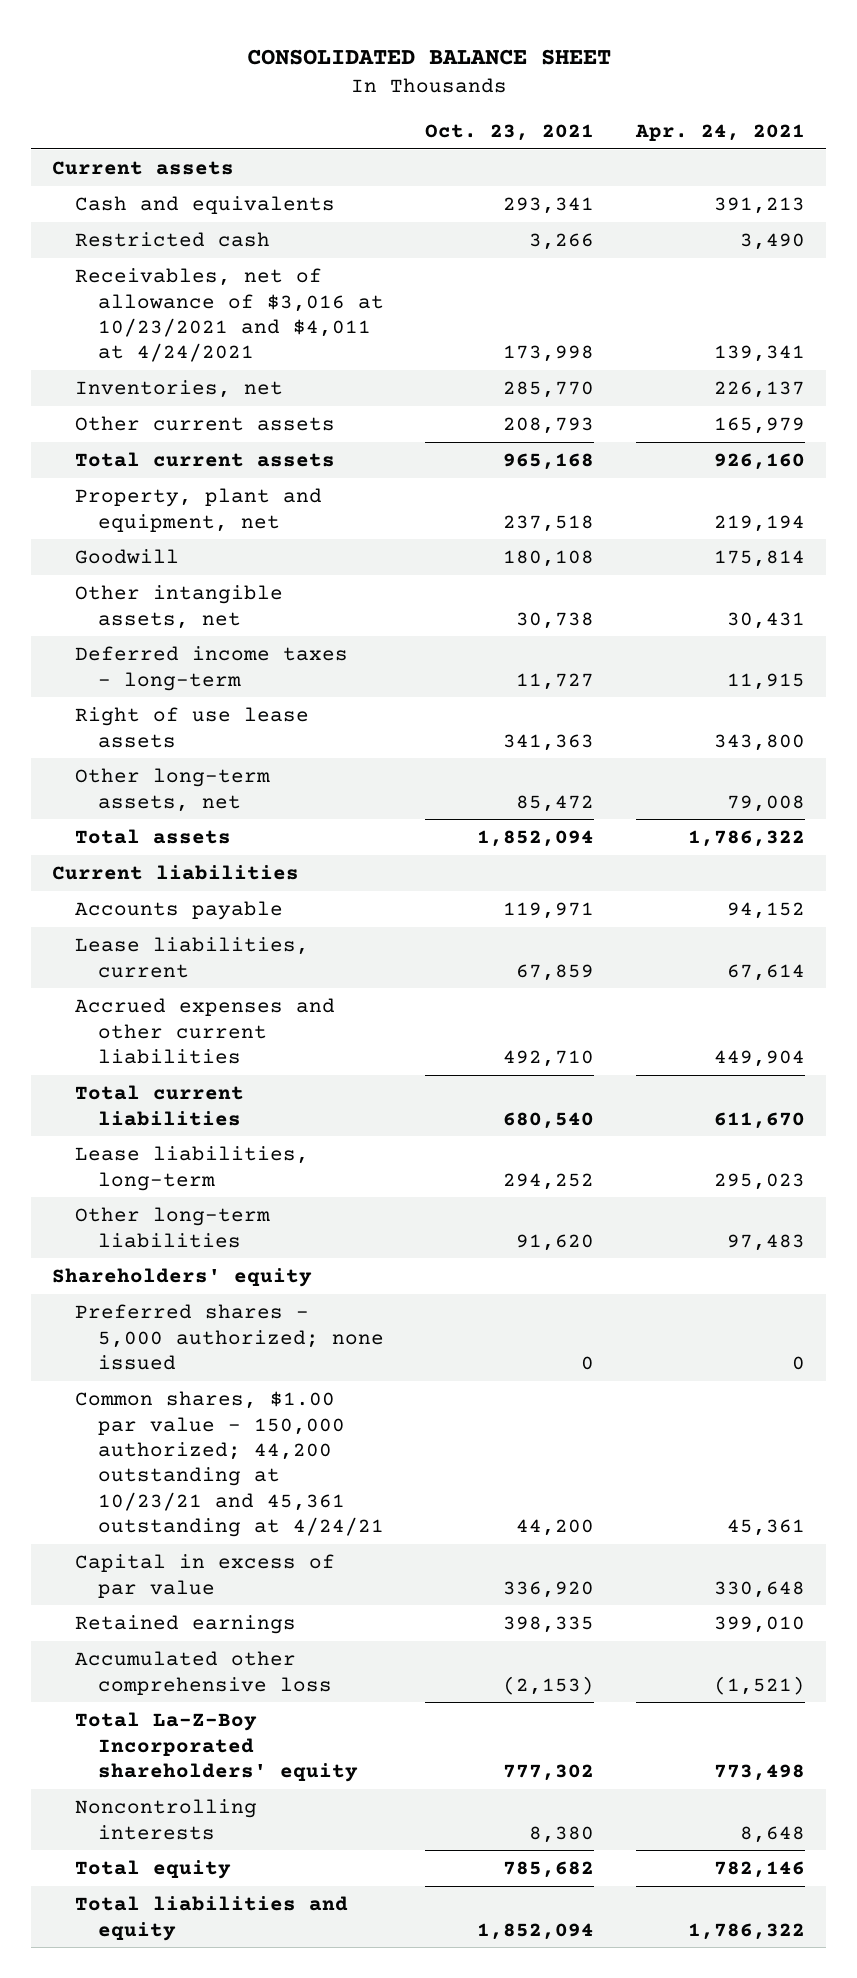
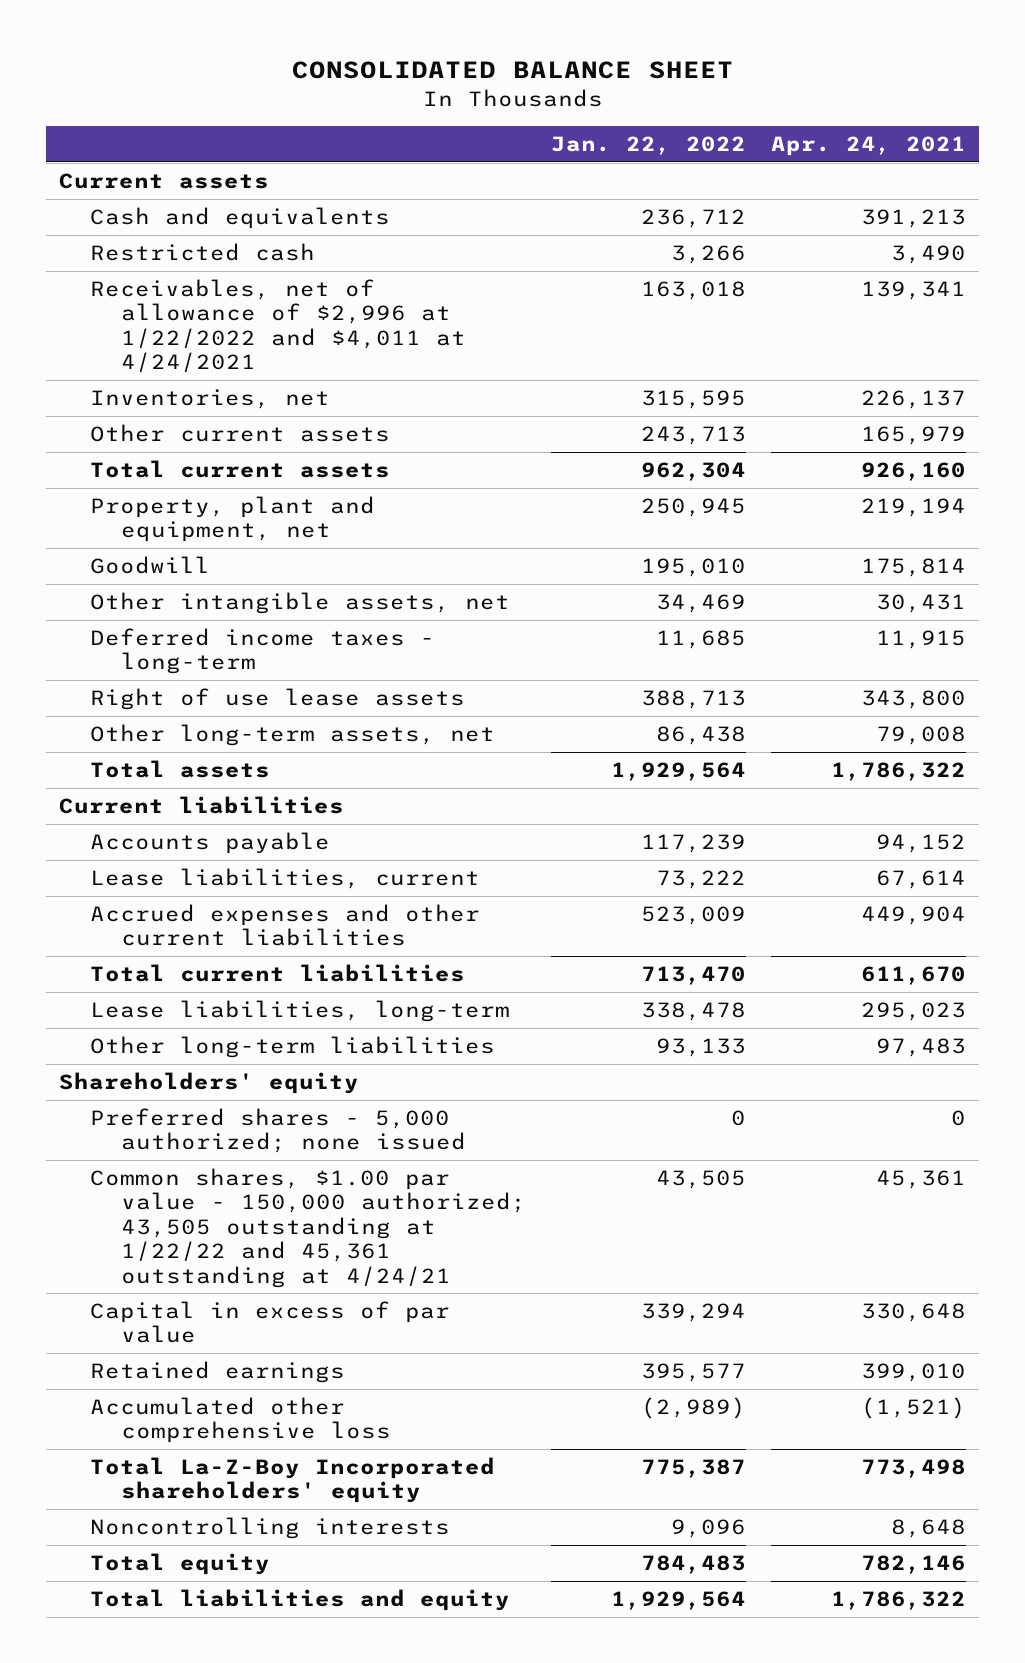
[425,123,595,141] Oct. 23, 2021 -> none
none -> [550,136,746,156] Jan. 22, 2022
[74,268,384,363] Receivables, net of allowance of $3,016 at 10/23/2021 and $4,011 at 4/24/2021 -> [89,278,466,373] Receivables, net of allowance of $2,996 at 1/22/2022 and $4,011 at 4/24/2021
[74,1391,384,1538] Common shares, $1.00 par value - 150,000 authorized; 44,200 outstanding at 10/23/21 and 45,361 outstanding at 4/24/21 -> [89,1167,526,1288] Common shares, $1.00 par value - 150,000 authorized; 43,505 outstanding at 1/22/22 and 45,361 outstanding at 4/24/21

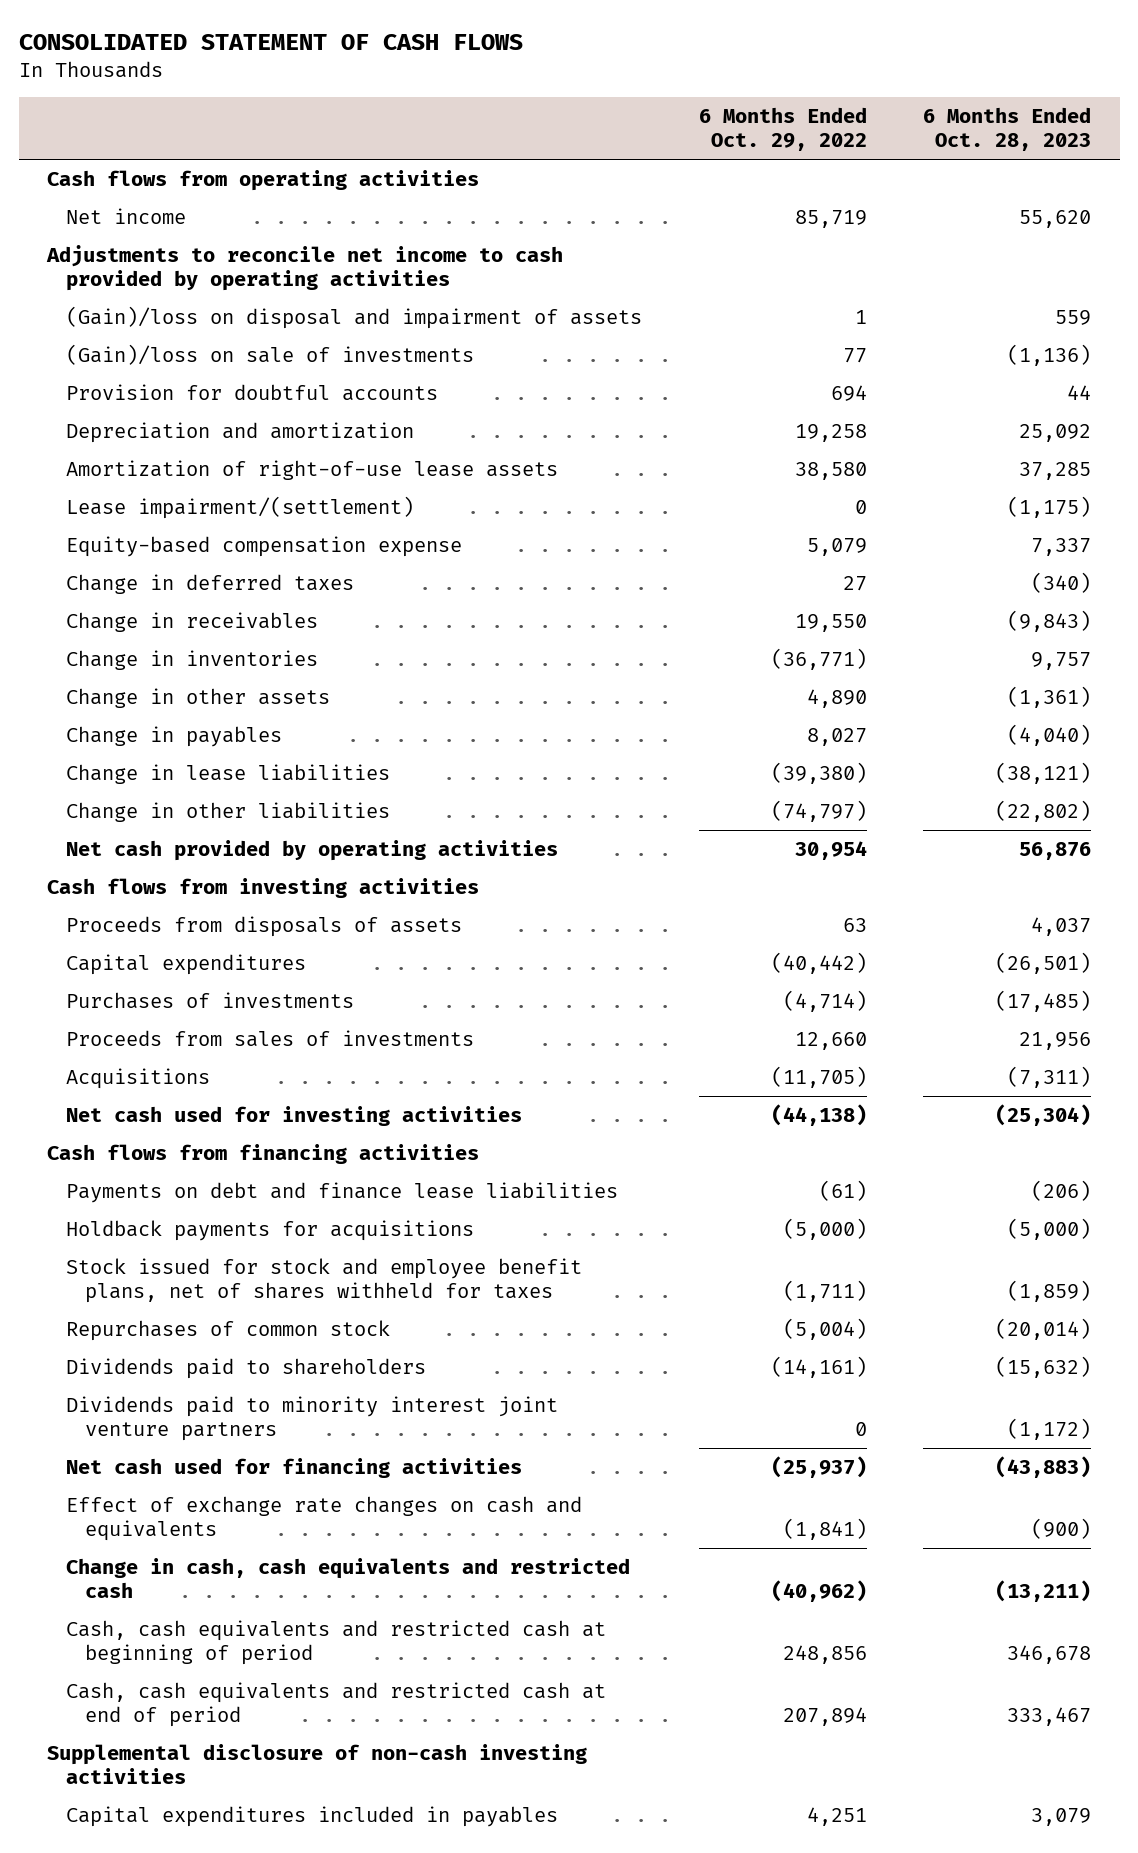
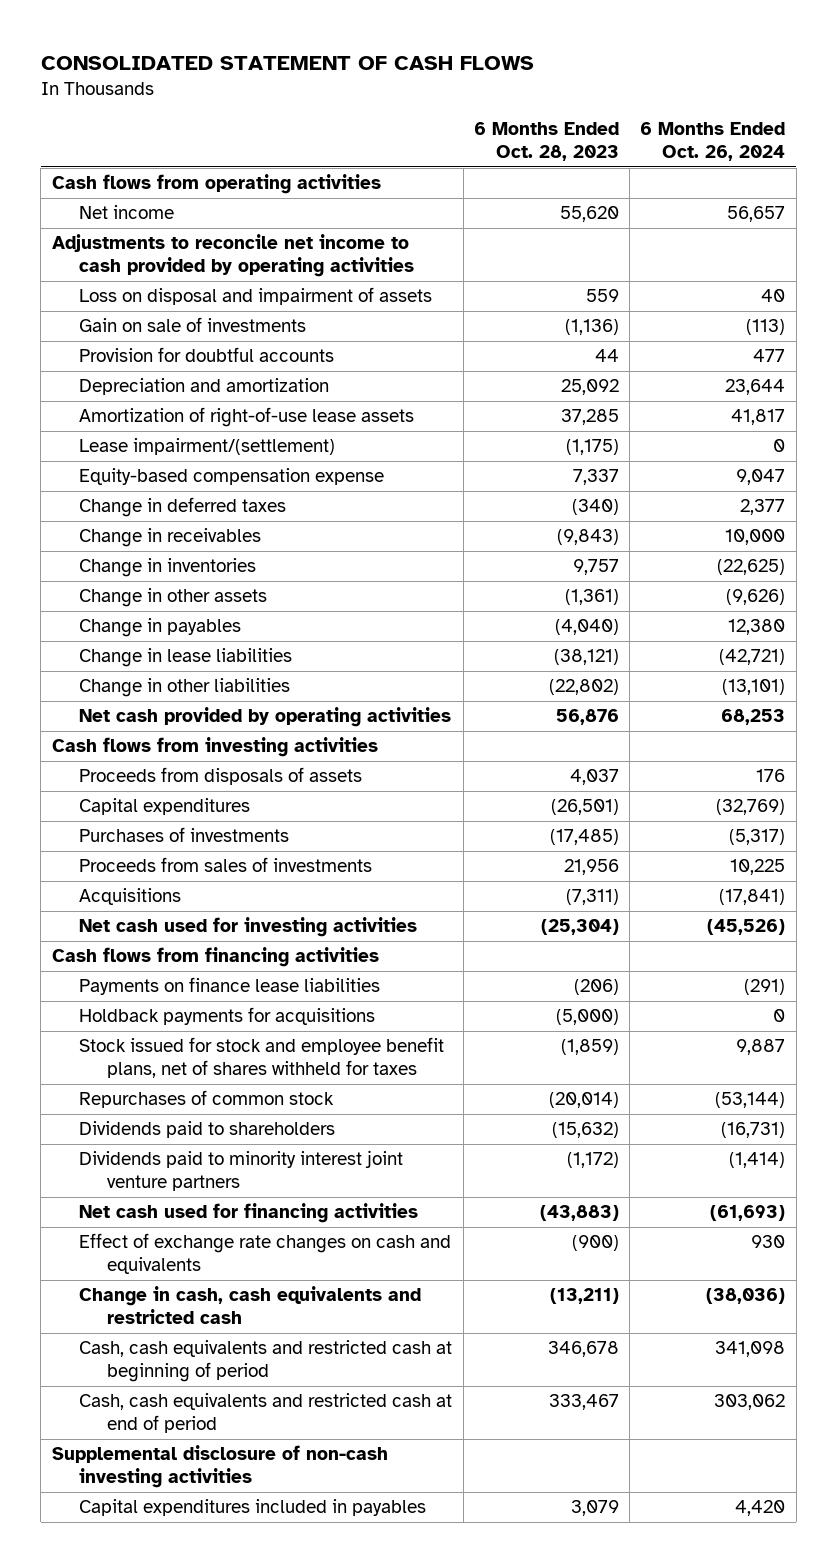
[698,107,867,152] 6 Months Ended Oct. 29, 2022 -> none
none -> [640,122,786,162] 6 Months Ended Oct. 26, 2024
[66,305,643,329] (Gain)/loss on disposal and impairment of assets -> [79,287,433,306] Loss on disposal and impairment of assets
[66,343,475,365] (Gain)/loss on sale of investments -> [79,317,307,333] Gain on sale of investments
[66,1181,619,1203] Payments on debt and finance lease liabilities -> [79,977,381,996] Payments on finance lease liabilities

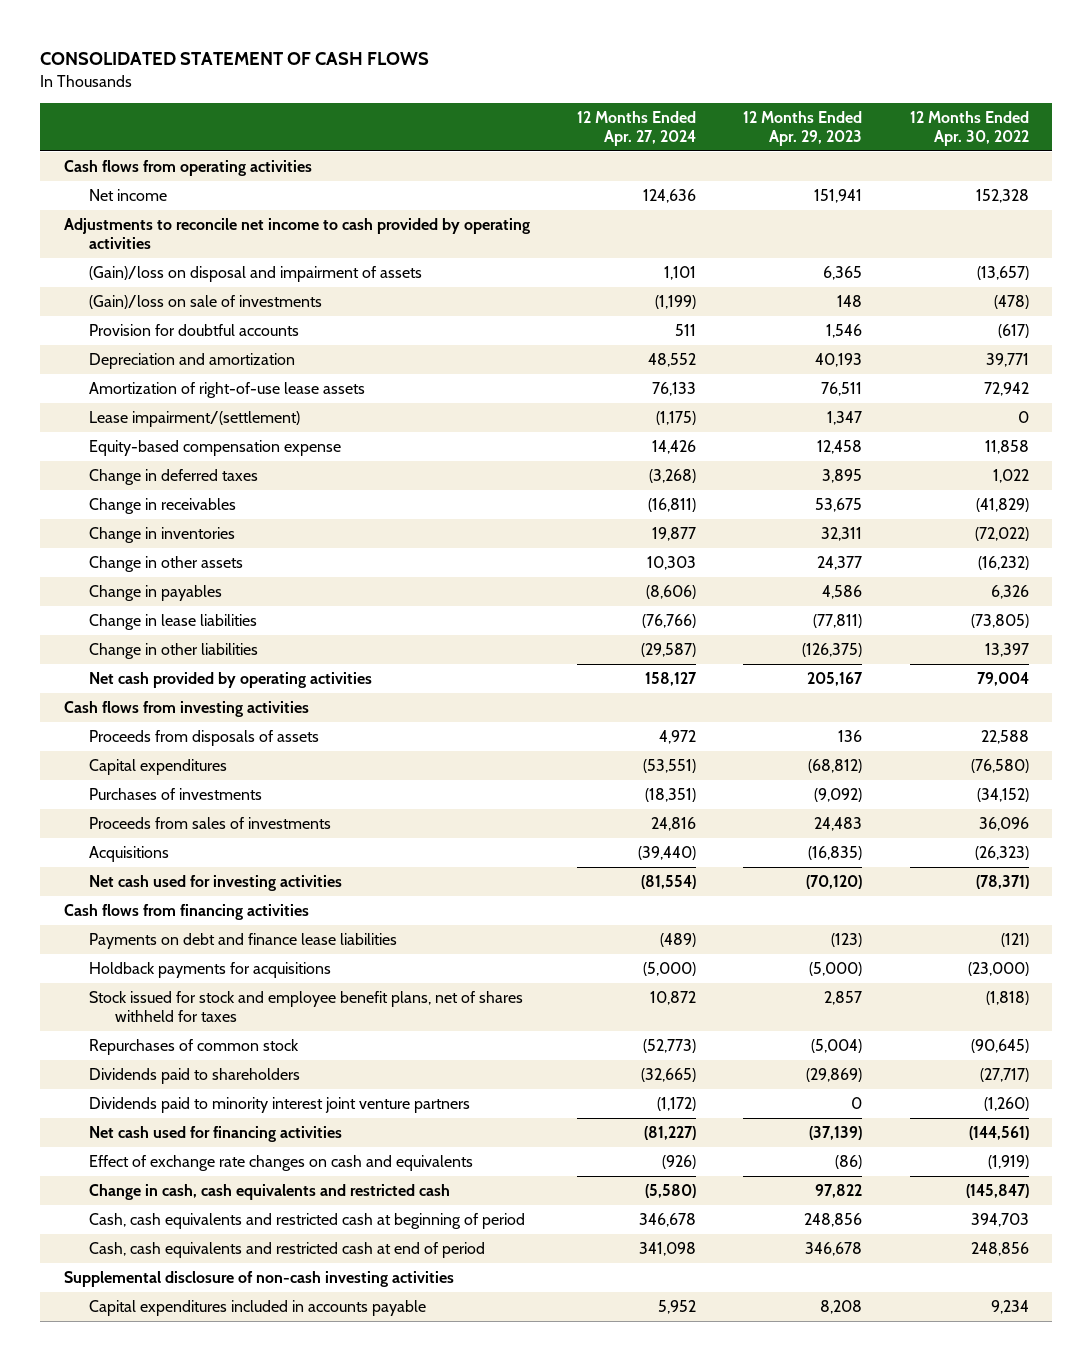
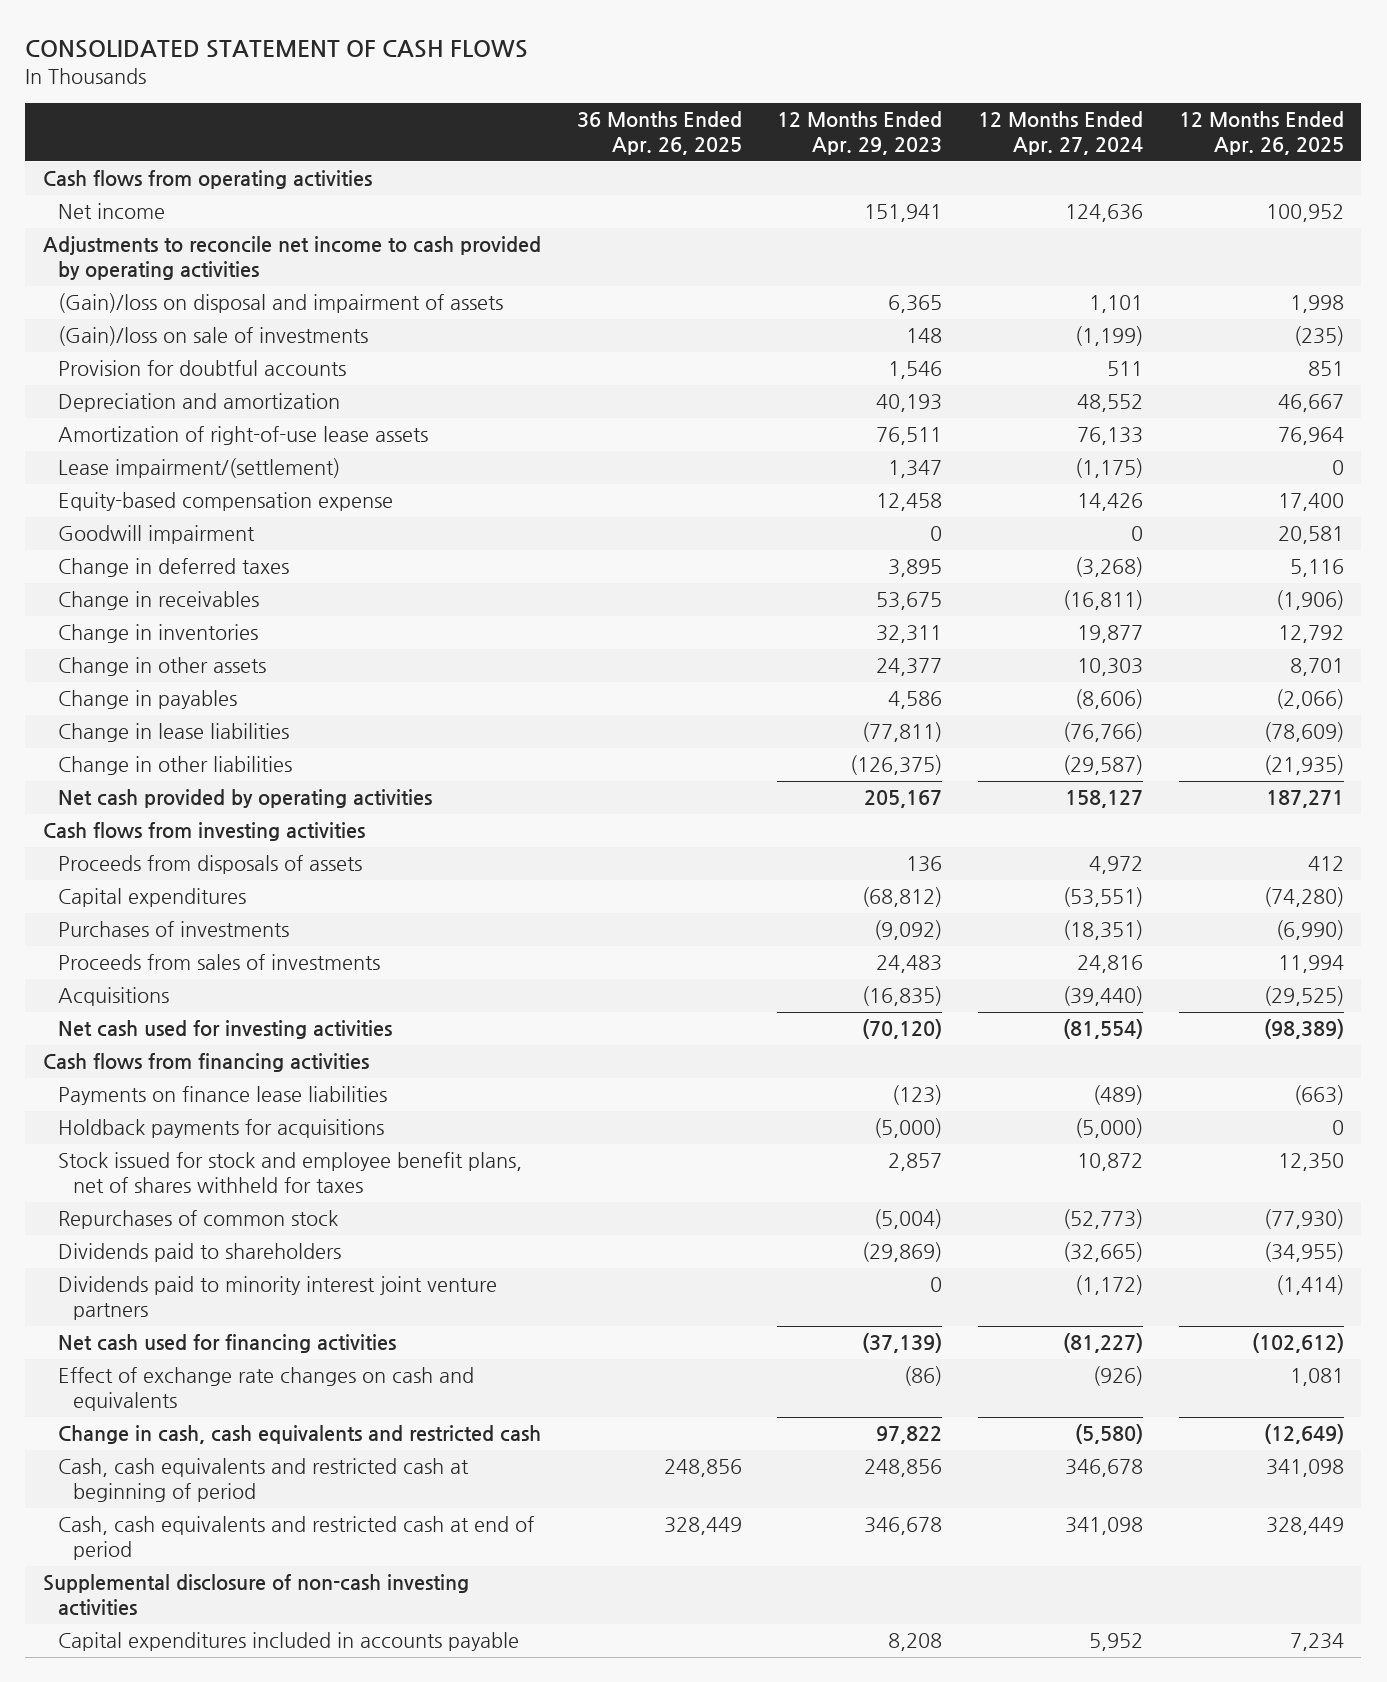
[909,110,1029,146] 12 Months Ended Apr. 30, 2022 -> none
none -> [576,111,742,156] 36 Months Ended Apr. 26, 2025
none -> [1178,111,1344,156] 12 Months Ended Apr. 26, 2025
none -> [58,525,256,545] Goodwill impairment
[89,933,398,950] Payments on debt and finance lease liabilities -> [58,1086,388,1106] Payments on finance lease liabilities

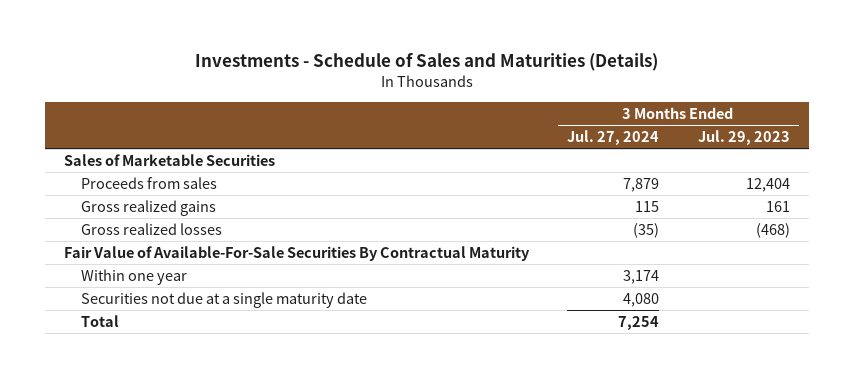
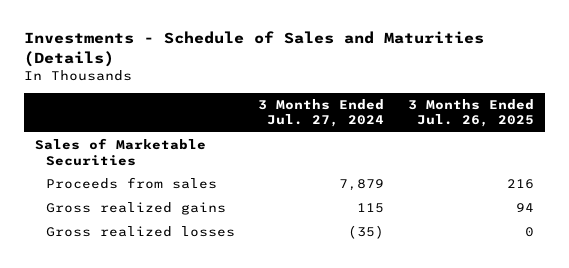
[697,130,790,146] Jul. 29, 2023 -> none
none -> [407,99,534,128] 3 Months Ended Jul. 26, 2025
[63,245,530,261] Fair Value of Available-For-Sale Securities By Contractual Maturity -> none
[80,268,187,285] Within one year -> none
[80,291,367,308] Securities not due at a single maturity date -> none
[80,314,119,327] Total -> none

